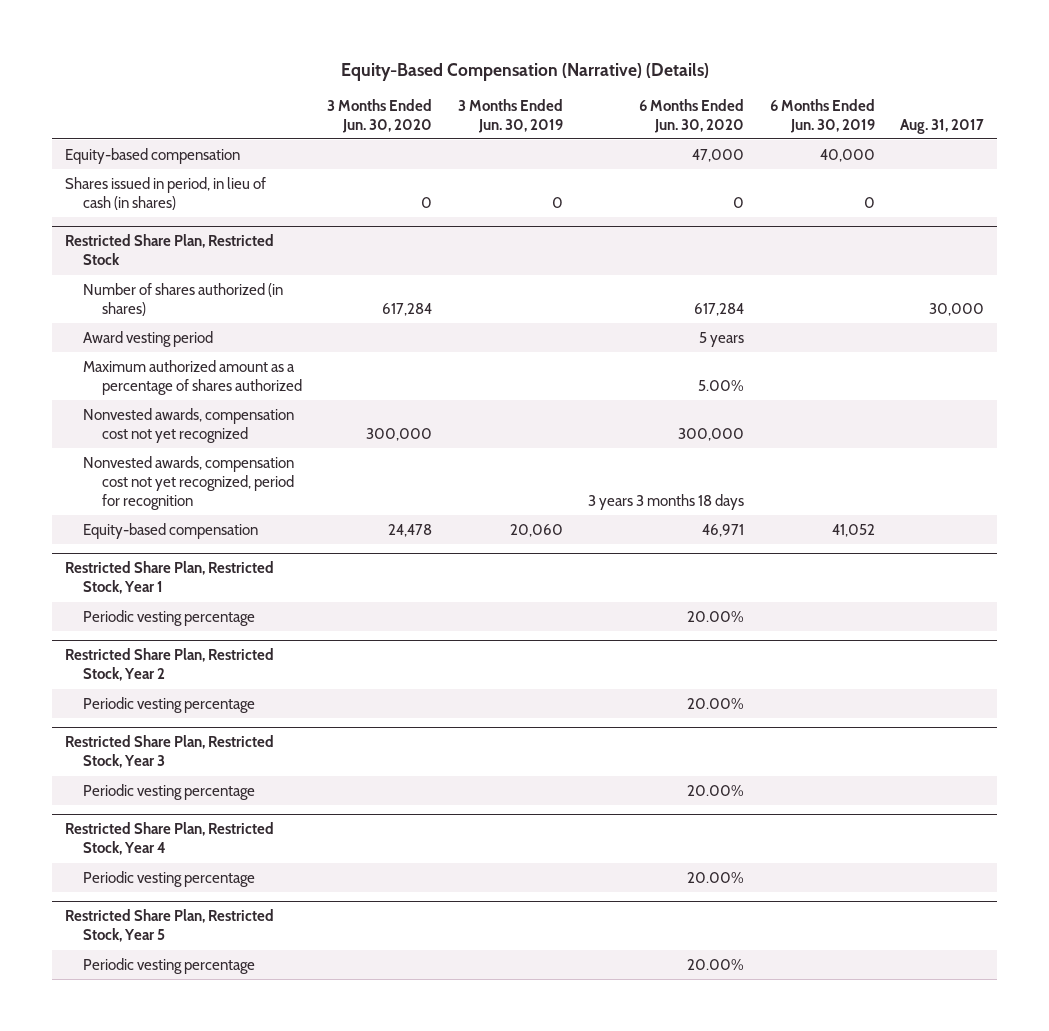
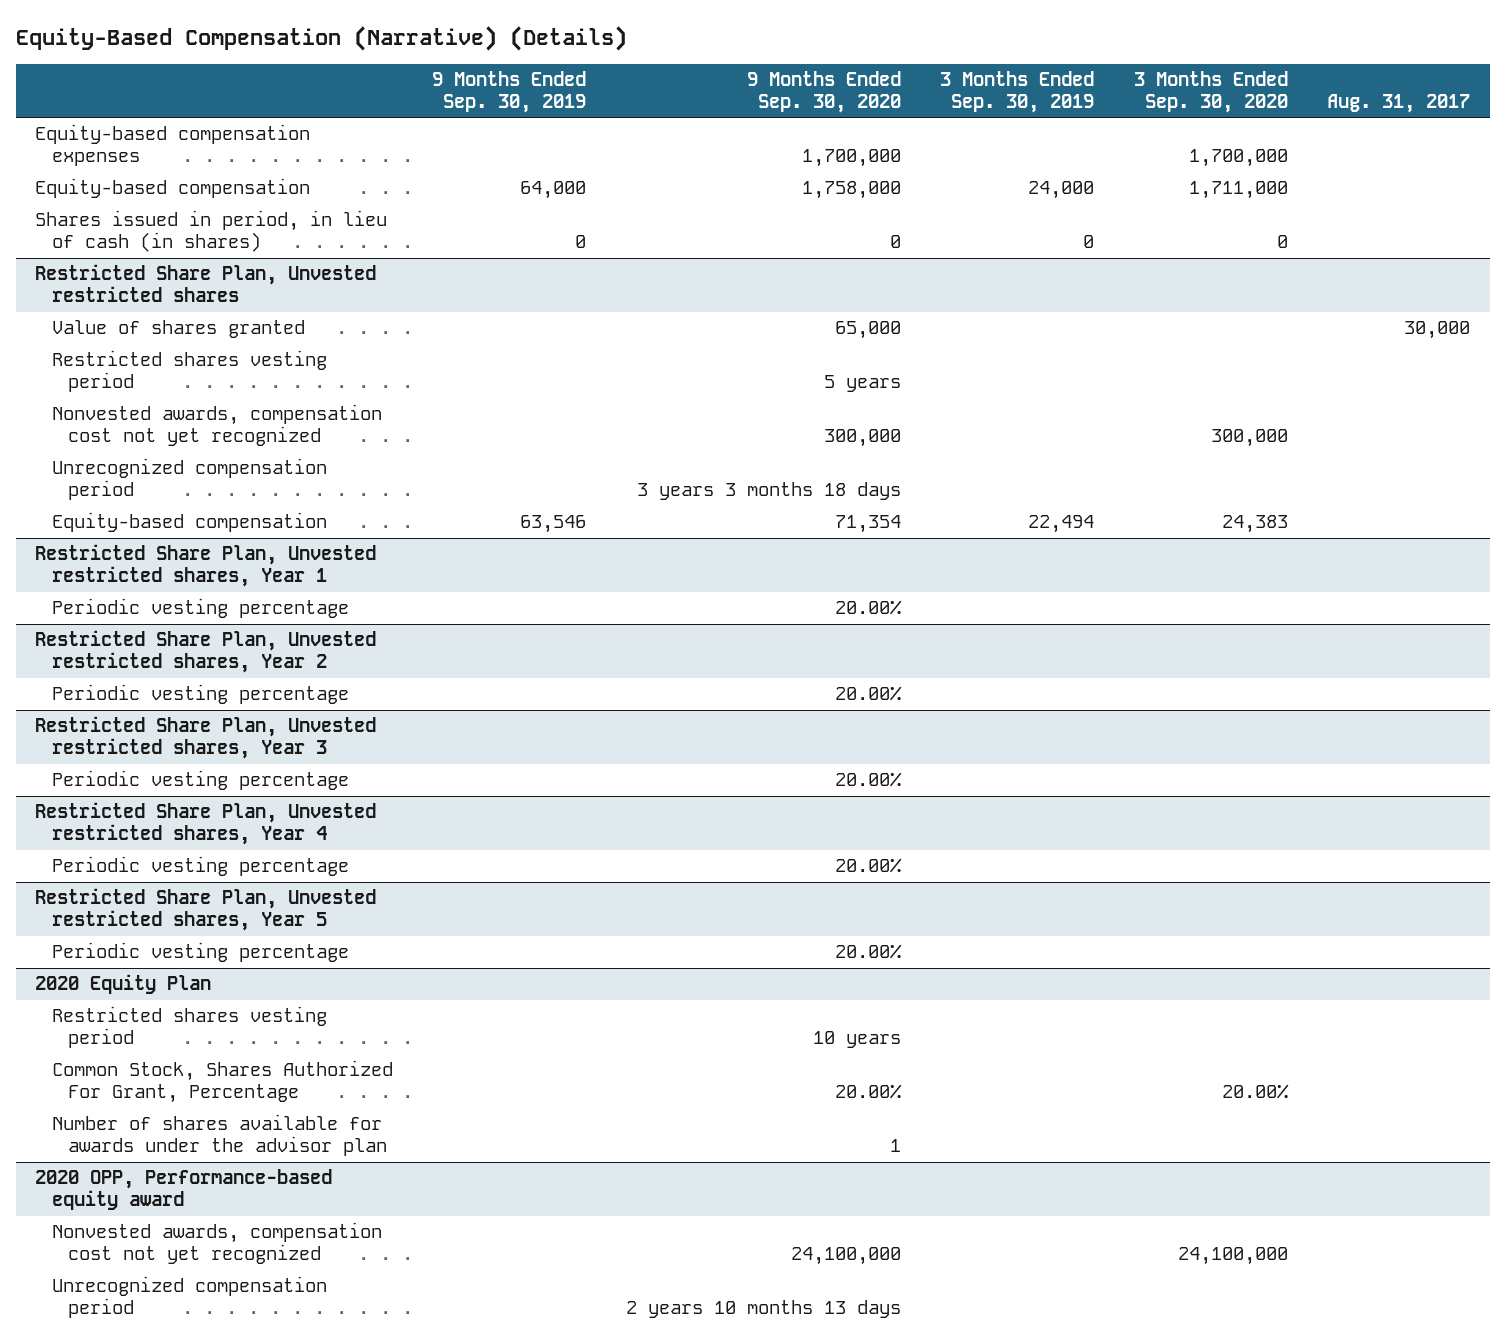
[327,98,433,133] 3 Months Ended Jun. 30, 2020 -> none
[457,98,563,133] 3 Months Ended Jun. 30, 2019 -> none
[639,98,745,133] 6 Months Ended Jun. 30, 2020 -> none
[769,98,875,133] 6 Months Ended Jun. 30, 2019 -> none
none -> [432,71,587,113] 9 Months Ended Sep. 30, 2019
none -> [746,71,901,113] 9 Months Ended Sep. 30, 2020
none -> [940,71,1095,113] 3 Months Ended Sep. 30, 2019
none -> [1133,71,1288,113] 3 Months Ended Sep. 30, 2020
none -> [35,124,311,167] Equity-based compensation expenses
[83,282,284,316] Number of shares authorized (in shares) -> none
[83,359,302,395] Maximum authorized amount as a percentage of shares authorized -> none
[65,234,275,266] Restricted Share Plan, Restricted Stock -> [35,264,377,303] Restricted Share Plan, Unvested restricted shares
none -> [51,320,305,339] Value of shares granted
[83,330,214,347] Award vesting period -> [51,350,327,393] Restricted shares vesting period
[83,455,295,510] Nonvested awards, compensation cost not yet recognized, period for recognition -> [51,458,327,501] Unrecognized compensation period
[65,561,275,595] Restricted Share Plan, Restricted Stock, Year 1 -> [35,544,377,588] Restricted Share Plan, Unvested restricted shares, Year 1
[65,648,275,682] Restricted Share Plan, Restricted Stock, Year 2 -> [35,630,377,674] Restricted Share Plan, Unvested restricted shares, Year 2
[65,735,275,769] Restricted Share Plan, Restricted Stock, Year 3 -> [35,716,377,760] Restricted Share Plan, Unvested restricted shares, Year 3
[65,822,275,856] Restricted Share Plan, Restricted Stock, Year 4 -> [35,802,377,846] Restricted Share Plan, Unvested restricted shares, Year 4
[65,909,275,943] Restricted Share Plan, Restricted Stock, Year 5 -> [35,888,377,932] Restricted Share Plan, Unvested restricted shares, Year 5
none -> [35,974,212,995] 2020 Equity Plan
none -> [51,1006,327,1049] Restricted shares vesting period
none -> [51,1060,393,1104] Common Stock, Shares Authorized For Grant, Percentage
none -> [51,1114,388,1157] Number of shares available for awards under the advisor plan
none -> [35,1169,333,1211] 2020 OPP, Performance-based equity award
none -> [51,1222,382,1265] Nonvested awards, compensation cost not yet recognized
none -> [51,1276,327,1319] Unrecognized compensation period

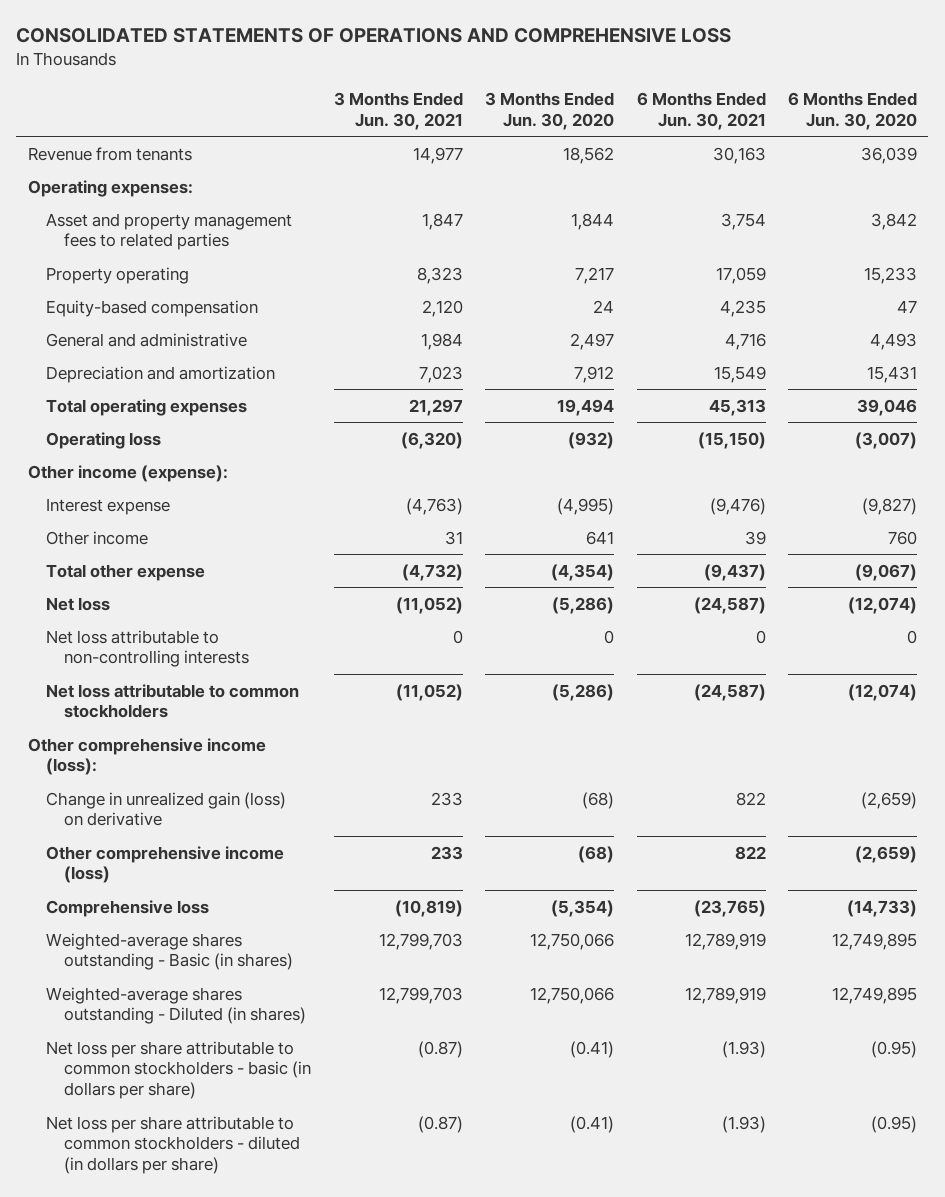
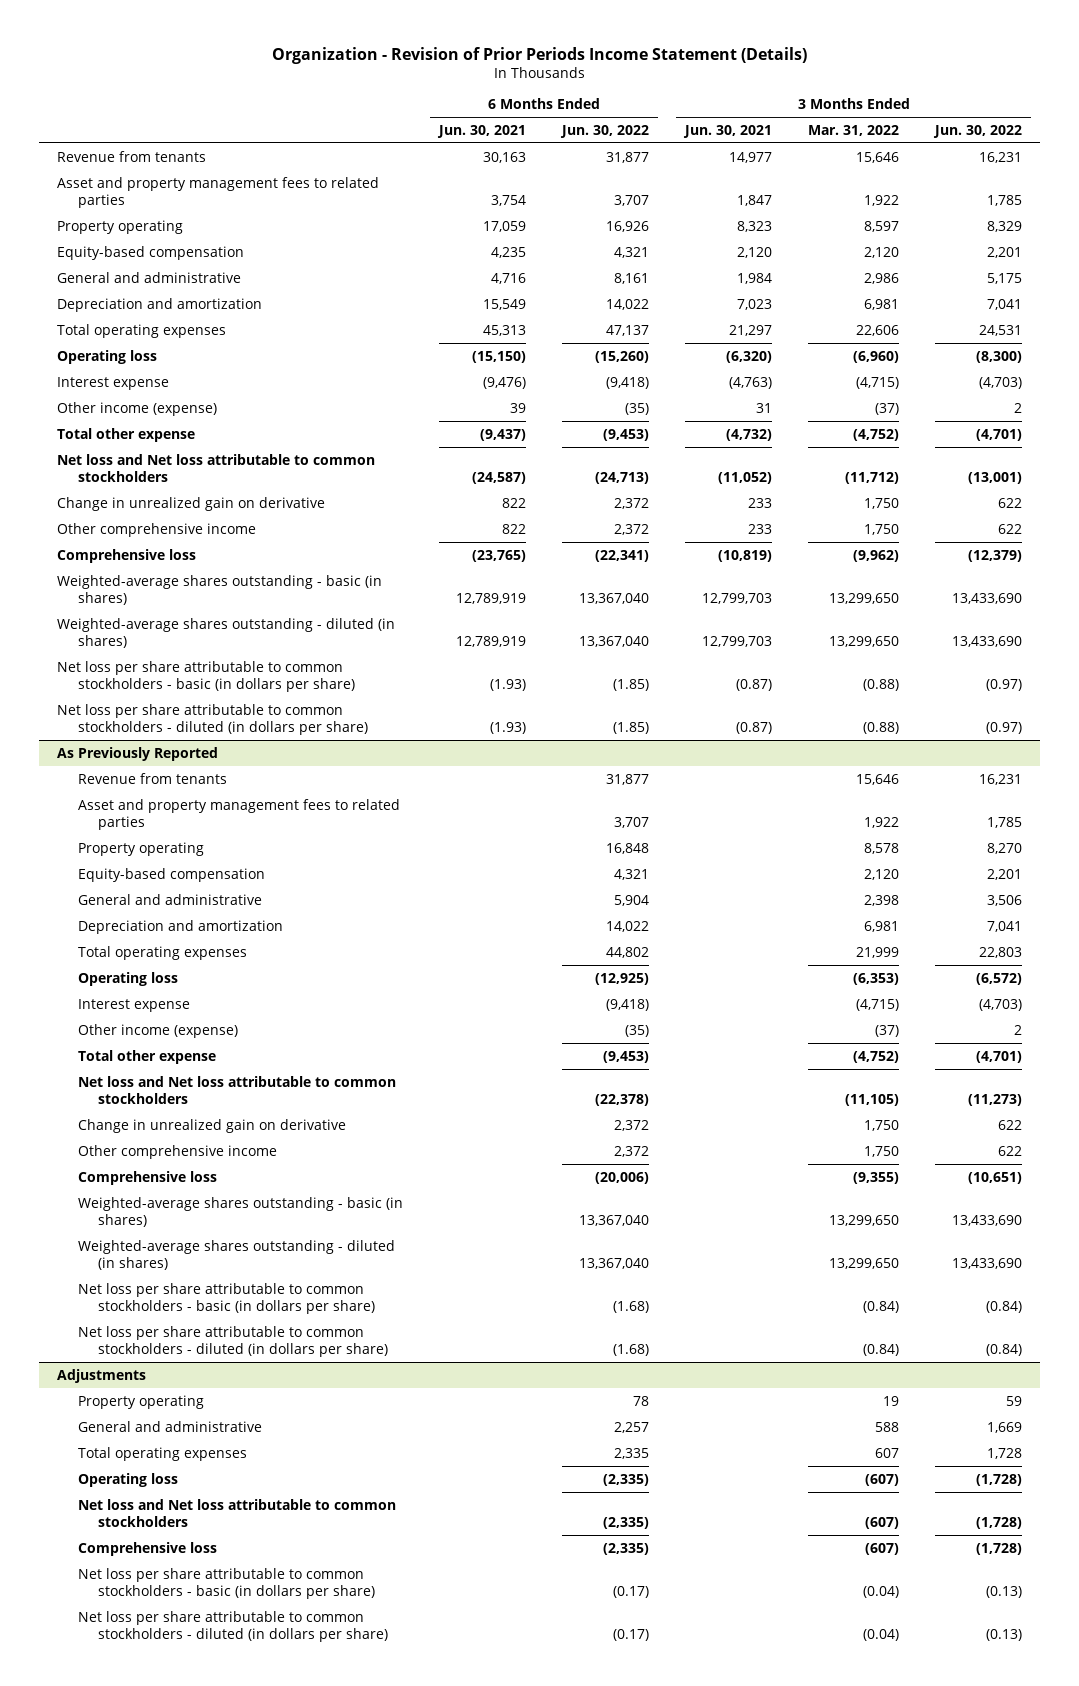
[16,28,732,44] CONSOLIDATED STATEMENTS OF OPERATIONS AND COMPREHENSIVE LOSS -> [271,47,807,65] Organization - Revision of Prior Periods Income Statement (Details)
[485,91,615,130] 3 Months Ended Jun. 30, 2020 -> none
[788,91,918,130] 6 Months Ended Jun. 30, 2020 -> none
none -> [559,125,649,139] Jun. 30, 2022
none -> [808,125,900,137] Mar. 31, 2022
none -> [933,125,1023,139] Jun. 30, 2022
[27,179,193,197] Operating expenses: -> none
[27,464,228,482] Other income (expense): -> none
[45,530,148,545] Other income -> [57,401,218,416] Other income (expense)
[45,596,110,611] Net loss -> none
[45,629,250,668] Net loss attributable to non-controlling interests -> none
[27,737,266,776] Other comprehensive income (loss): -> none
[45,683,299,719] Net loss attributable to common stockholders -> [57,453,376,482] Net loss and Net loss attributable to common stockholders
[45,791,286,827] Change in unrealized gain (loss) on derivative -> [57,496,326,511] Change in unrealized gain on derivative
[45,845,284,884] Other comprehensive income (loss) -> [57,522,257,537] Other comprehensive income
[45,932,294,971] Weighted-average shares outstanding - Basic (in shares) -> [57,574,383,605] Weighted-average shares outstanding - basic (in shares)
[45,986,307,1025] Weighted-average shares outstanding - Diluted (in shares) -> [57,617,396,648] Weighted-average shares outstanding - diluted (in shares)
none -> [57,746,219,761] As Previously Reported
none -> [77,772,227,784] Revenue from tenants
none -> [77,798,400,830] Asset and property management fees to related parties
none -> [77,841,204,856] Property operating
none -> [77,867,265,882] Equity-based compensation
none -> [77,893,262,905] General and administrative
none -> [77,919,283,934] Depreciation and amortization
none -> [77,945,247,960] Total operating expenses
none -> [77,971,178,986] Operating loss
none -> [77,998,190,1012] Interest expense
none -> [77,1023,238,1038] Other income (expense)
none -> [77,1049,216,1064] Total other expense
none -> [77,1075,396,1104] Net loss and Net loss attributable to common stockholders
none -> [77,1118,346,1133] Change in unrealized gain on derivative
none -> [77,1144,277,1159] Other comprehensive income
none -> [77,1170,217,1185] Comprehensive loss
none -> [77,1196,403,1227] Weighted-average shares outstanding - basic (in shares)
none -> [77,1239,395,1270] Weighted-average shares outstanding - diluted (in shares)
none -> [77,1282,376,1314] Net loss per share attributable to common stockholders - basic (in dollars per share)
none -> [77,1325,389,1357] Net loss per share attributable to common stockholders - diluted (in dollars per share)
none -> [57,1368,147,1383] Adjustments
none -> [77,1394,204,1409] Property operating
none -> [77,1420,262,1432] General and administrative
none -> [77,1446,247,1461] Total operating expenses
none -> [77,1472,178,1487] Operating loss
none -> [77,1498,396,1527] Net loss and Net loss attributable to common stockholders
none -> [77,1541,217,1556] Comprehensive loss
none -> [77,1567,376,1599] Net loss per share attributable to common stockholders - basic (in dollars per share)
none -> [77,1610,389,1642] Net loss per share attributable to common stockholders - diluted (in dollars per share)

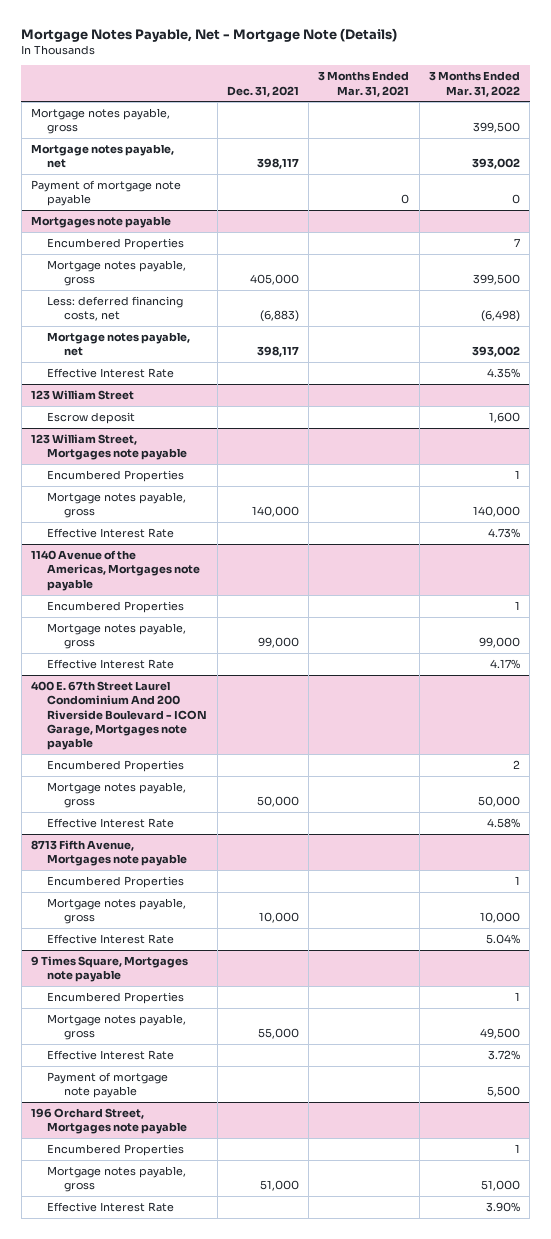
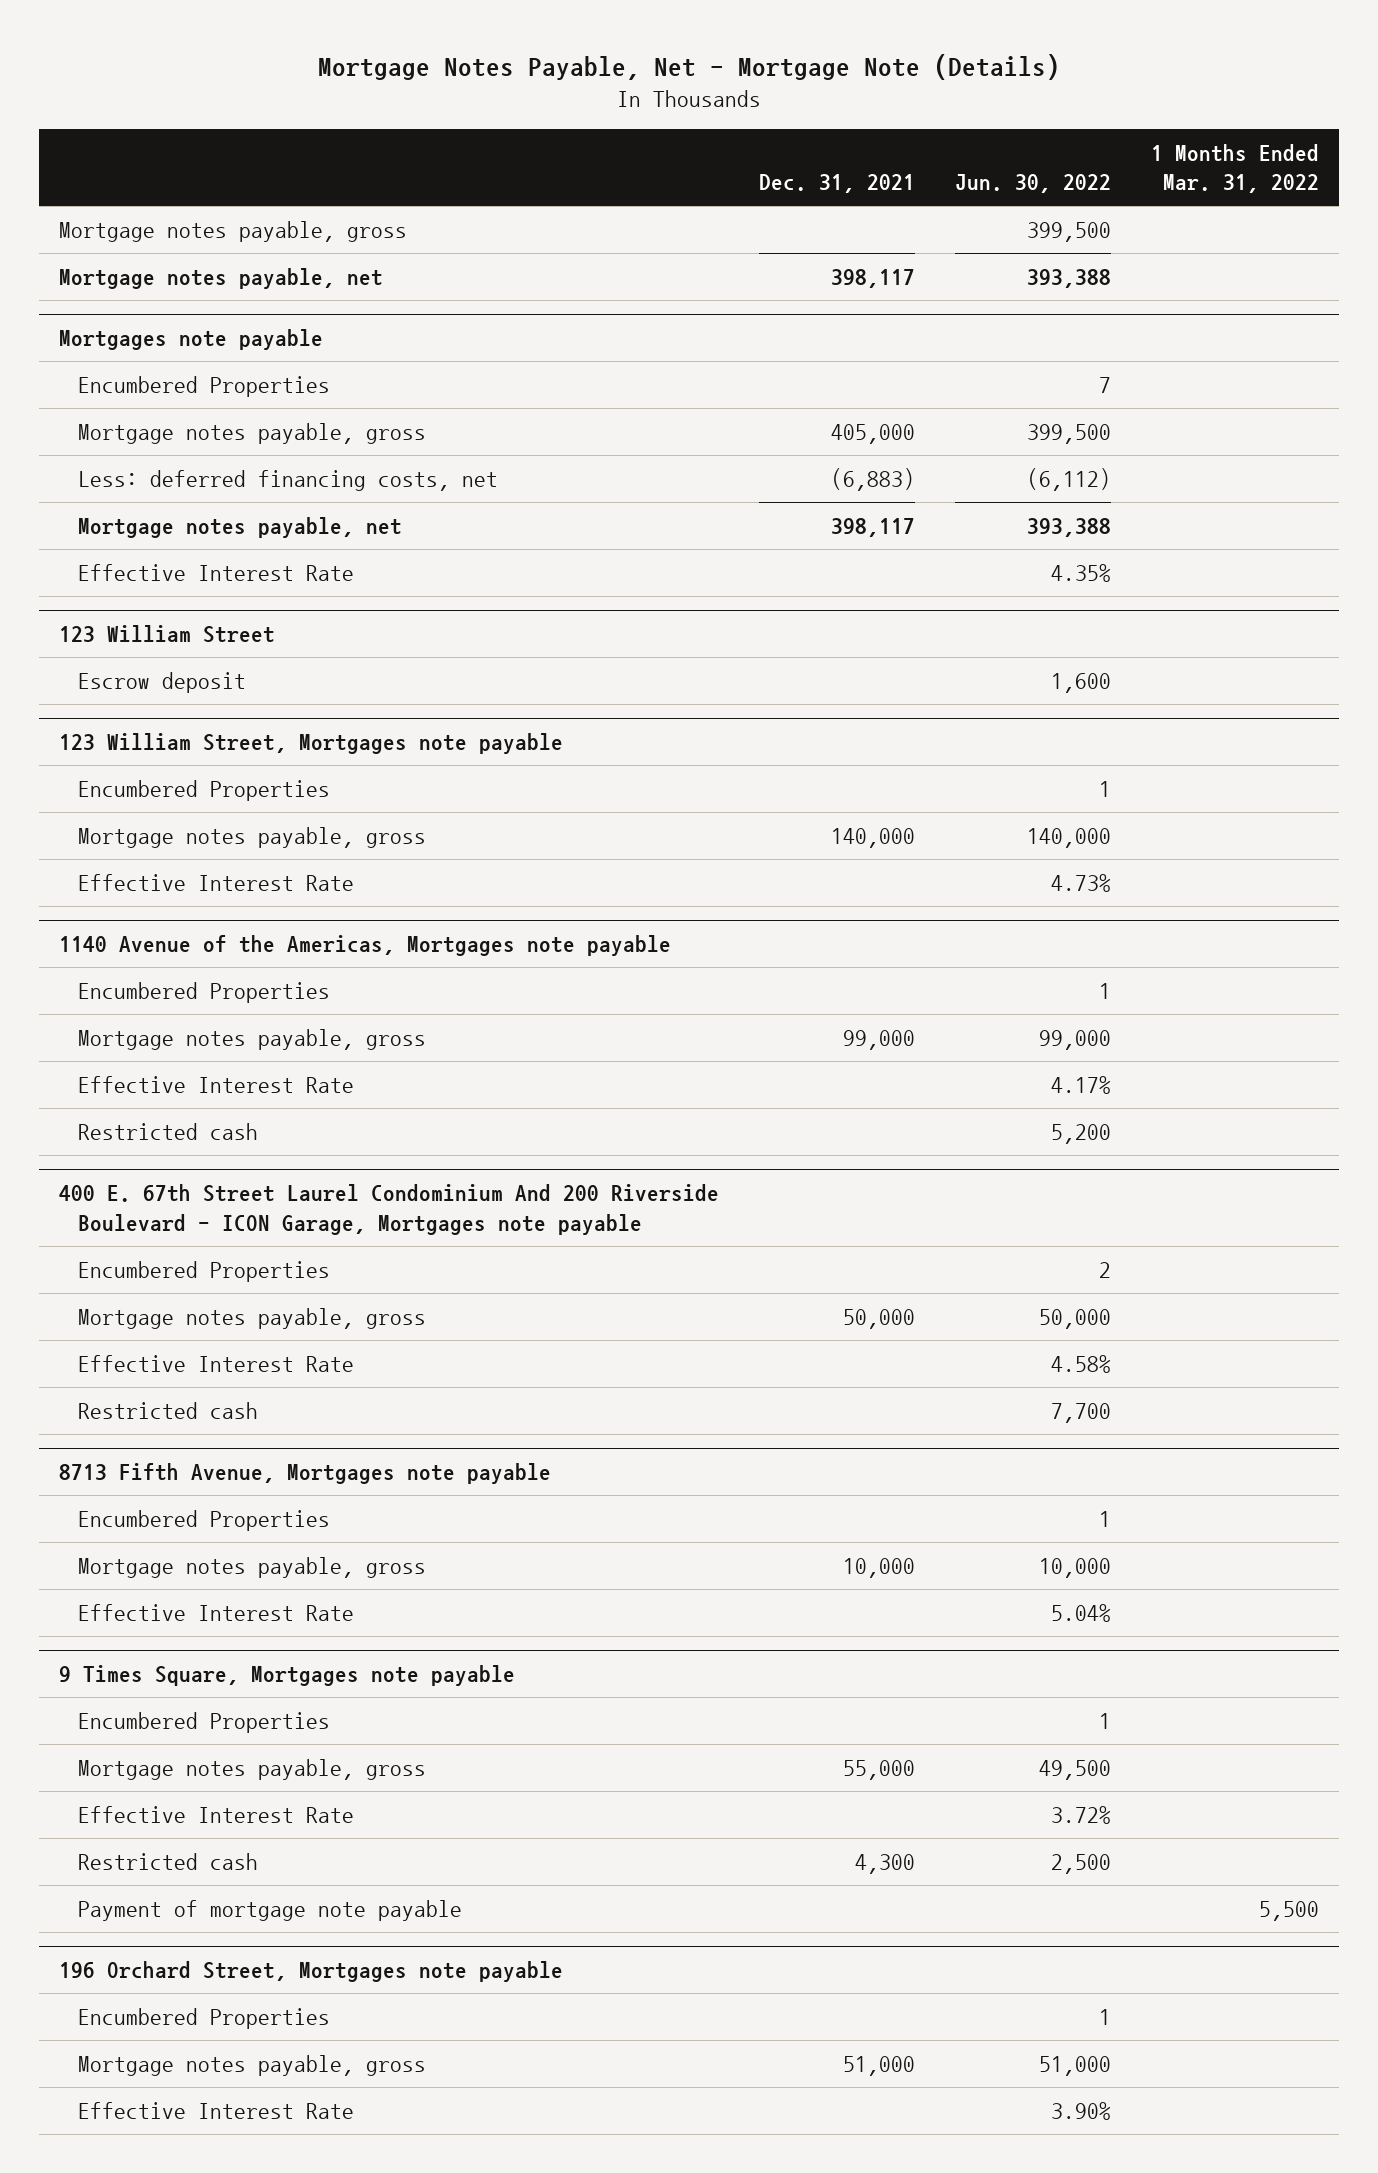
[318,71,410,97] 3 Months Ended Mar. 31, 2021 -> none
[428,71,520,97] 3 Months Ended Mar. 31, 2022 -> none
none -> [955,174,1112,194] Jun. 30, 2022
none -> [1151,143,1320,194] 1 Months Ended Mar. 31, 2022
[30,180,181,207] Payment of mortgage note payable -> none
none -> [77,1122,258,1140] Restricted cash
none -> [77,1401,258,1419] Restricted cash
none -> [77,1852,258,1870] Restricted cash

